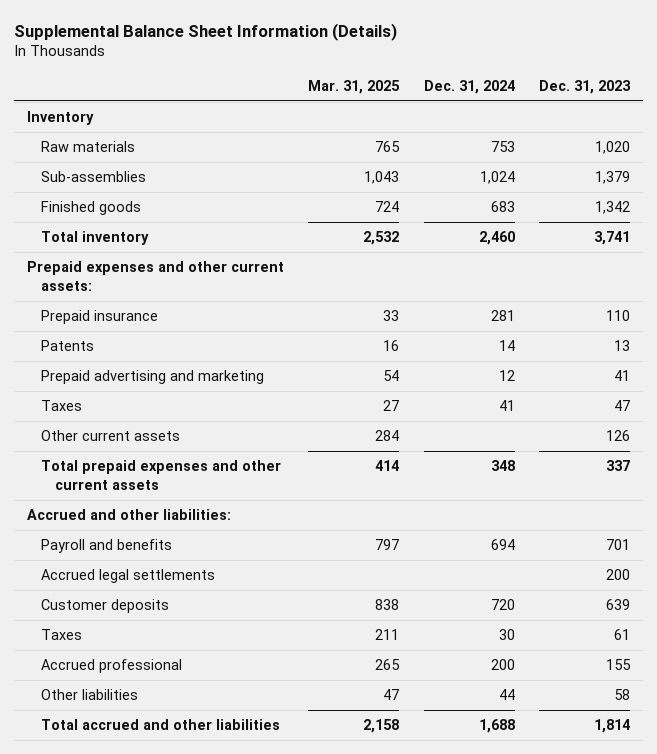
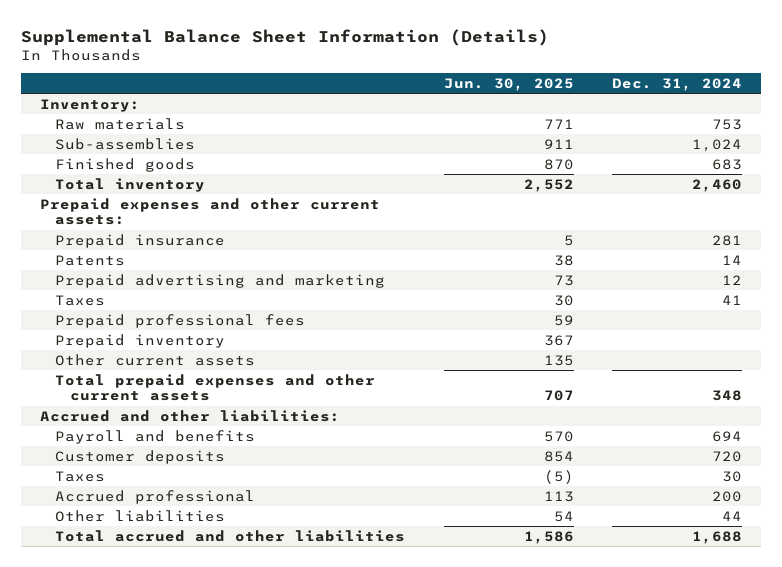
[308,79,401,94] Mar. 31, 2025 -> none
[539,79,632,94] Dec. 31, 2023 -> none
none -> [443,77,574,91] Jun. 30, 2025
[26,111,94,126] Inventory -> [40,98,141,112] Inventory:
none -> [54,313,305,328] Prepaid professional fees
none -> [54,333,225,348] Prepaid inventory
[40,569,215,584] Accrued legal settlements -> none

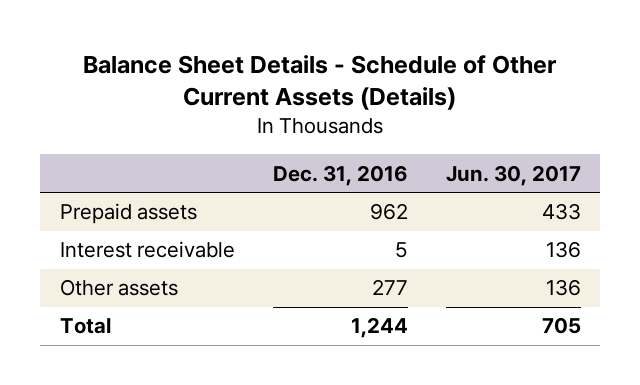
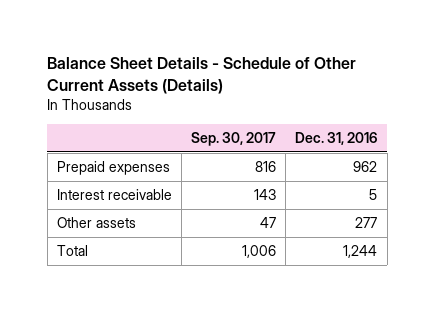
[445,164,581,186] Jun. 30, 2017 -> none
none -> [191,131,277,146] Sep. 30, 2017
[59,203,197,225] Prepaid assets -> [57,161,171,176] Prepaid expenses

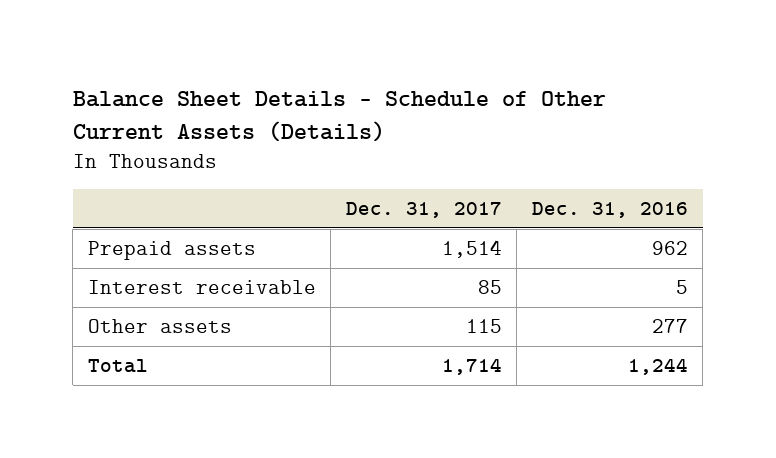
[191,131,277,146] Sep. 30, 2017 -> none
none -> [345,201,502,218] Dec. 31, 2017
[57,161,171,176] Prepaid expenses -> [87,240,256,260] Prepaid assets

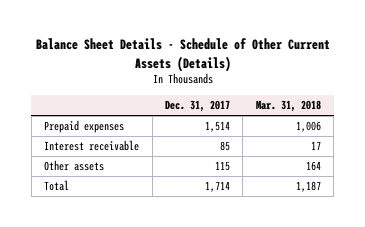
[531,201,688,218] Dec. 31, 2016 -> none
none -> [255,100,321,113] Mar. 31, 2018
[87,240,256,260] Prepaid assets -> [44,120,125,134] Prepaid expenses

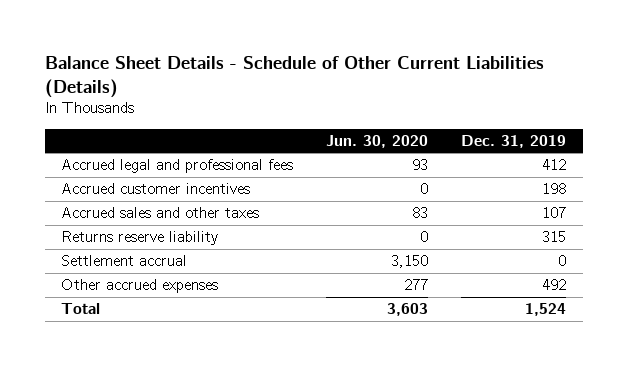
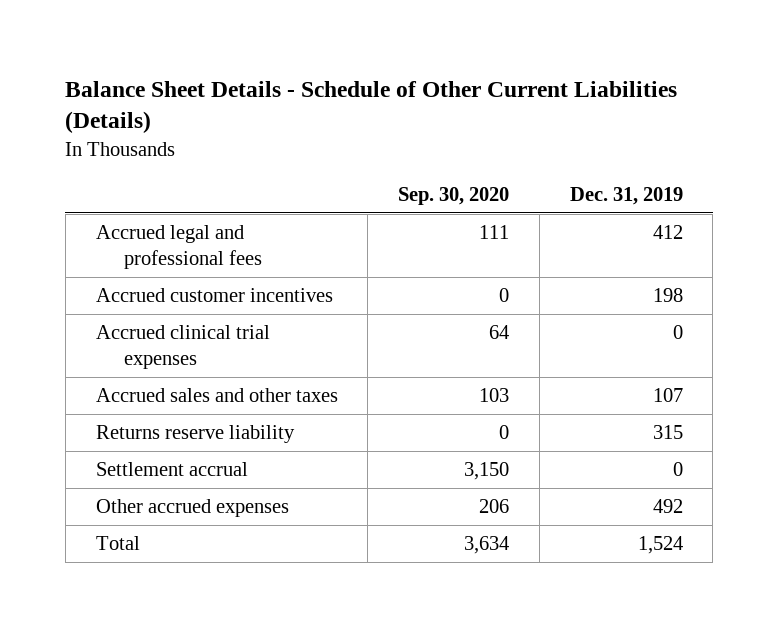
[326,134,429,148] Jun. 30, 2020 -> none
none -> [398,187,510,206] Sep. 30, 2020
none -> [95,325,270,369] Accrued clinical trial expenses

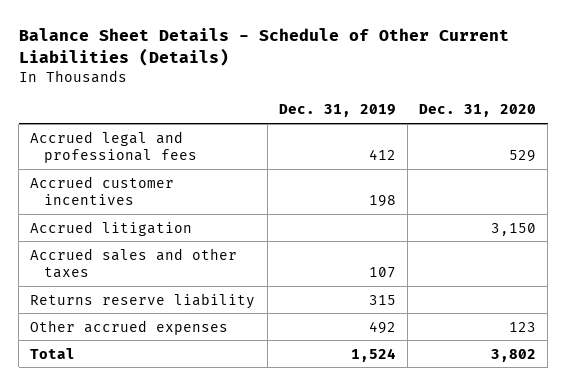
[398,187,510,206] Sep. 30, 2020 -> none
none -> [418,104,536,118] Dec. 31, 2020
[95,325,270,369] Accrued clinical trial expenses -> none
none -> [30,220,193,236] Accrued litigation
[95,462,248,477] Settlement accrual -> none

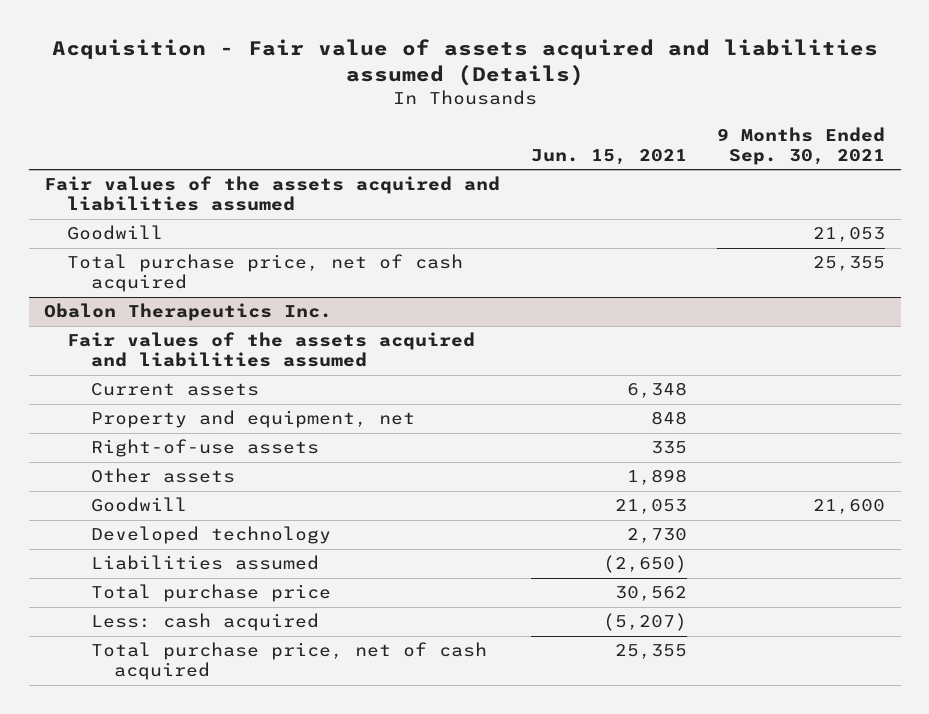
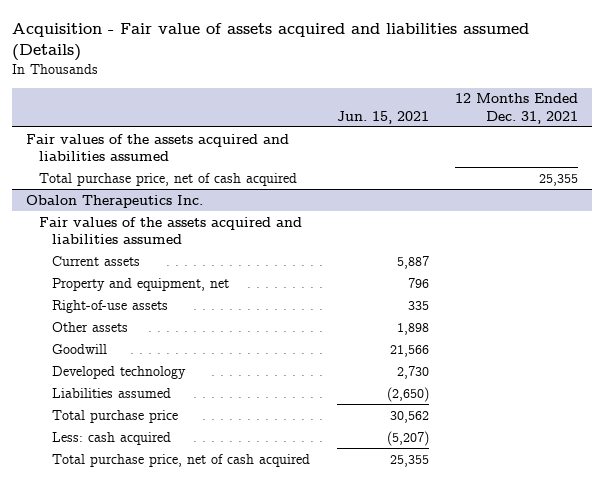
[717,126,886,165] 9 Months Ended Sep. 30, 2021 -> none
none -> [455,93,579,124] 12 Months Ended Dec. 31, 2021
[67,225,164,241] Goodwill -> none
[626,382,687,399] 6,348 -> [396,255,429,269] 5,887
[650,411,687,426] 848 -> [407,277,429,288] 796
[614,499,687,515] 21,053 -> [389,344,429,357] 21,566

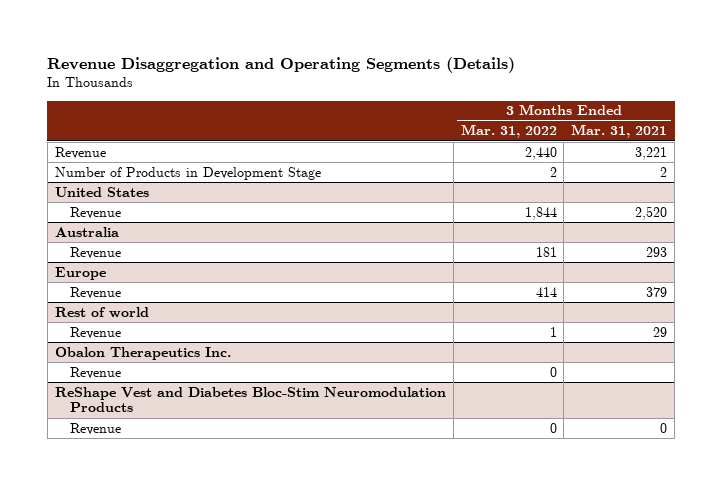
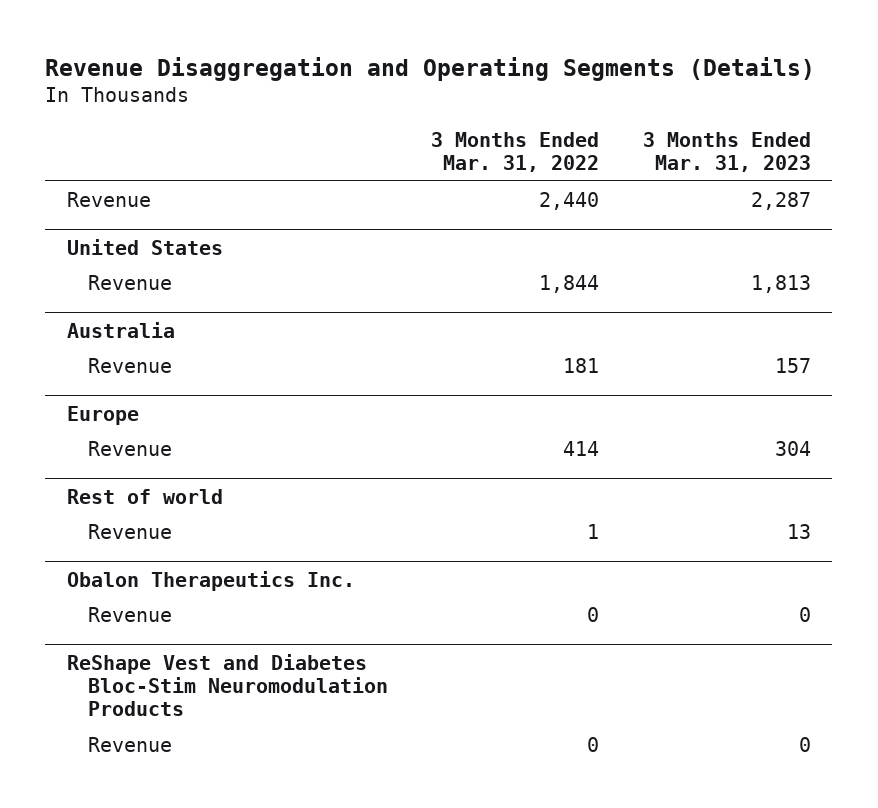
[571,124,668,139] Mar. 31, 2021 -> none
none -> [642,131,811,172] 3 Months Ended Mar. 31, 2023
[54,166,321,180] Number of Products in Development Stage -> none

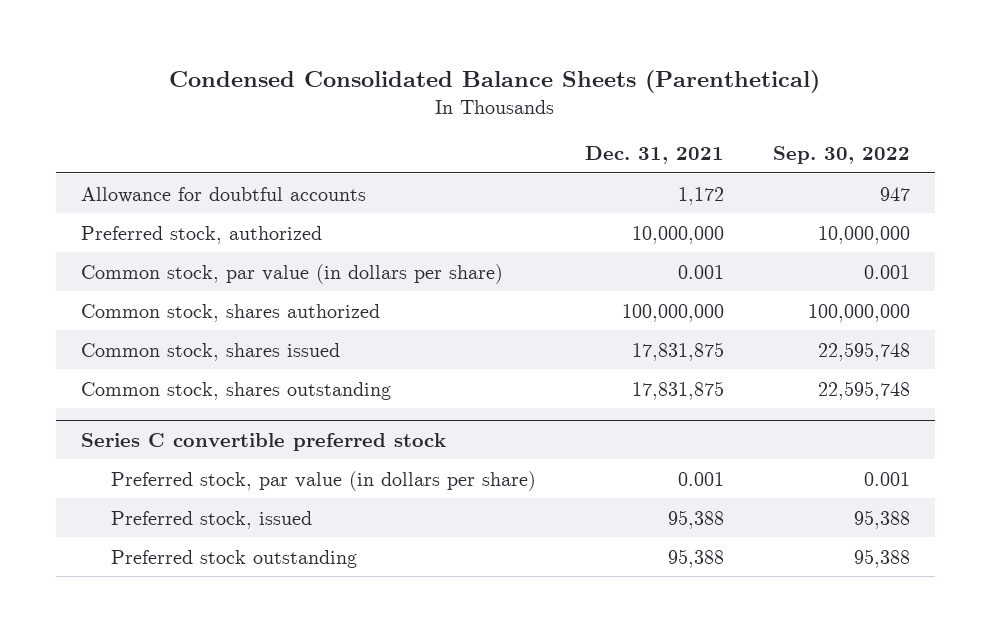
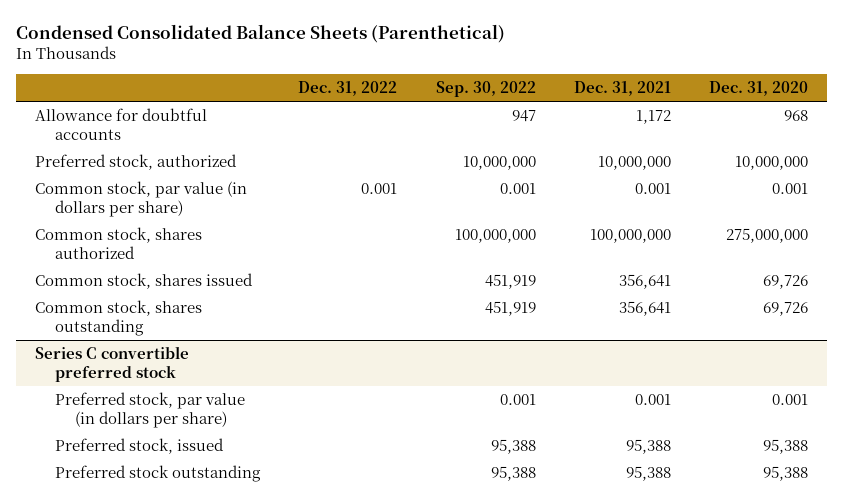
none -> [298,81,398,97] Dec. 31, 2022
none -> [708,81,808,97] Dec. 31, 2020
[632,341,725,361] 17,831,875 -> [618,274,671,290] 356,641
[818,341,911,361] 22,595,748 -> [484,274,536,290] 451,919
[632,380,725,400] 17,831,875 -> [618,301,671,317] 356,641
[818,380,911,400] 22,595,748 -> [484,301,536,317] 451,919

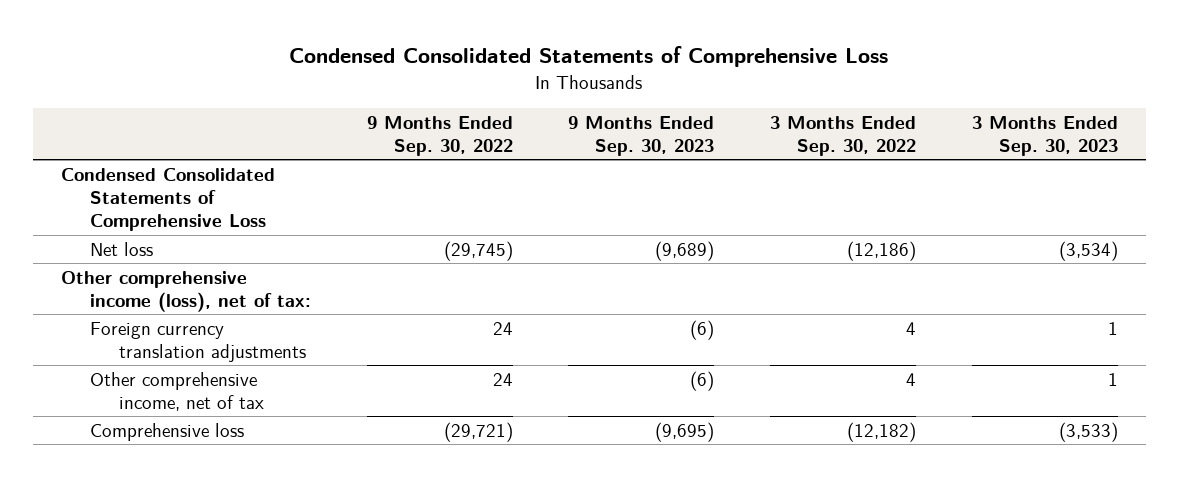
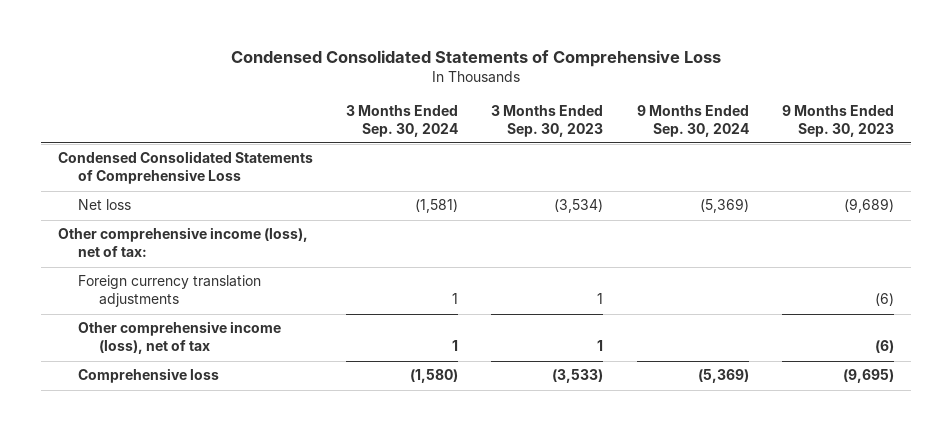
[366,115,513,156] 9 Months Ended Sep. 30, 2022 -> none
[770,115,917,156] 3 Months Ended Sep. 30, 2022 -> none
none -> [346,104,459,137] 3 Months Ended Sep. 30, 2024
none -> [636,104,749,137] 9 Months Ended Sep. 30, 2024
[89,371,265,412] Other comprehensive income, net of tax -> [78,321,282,355] Other comprehensive income (loss), net of tax

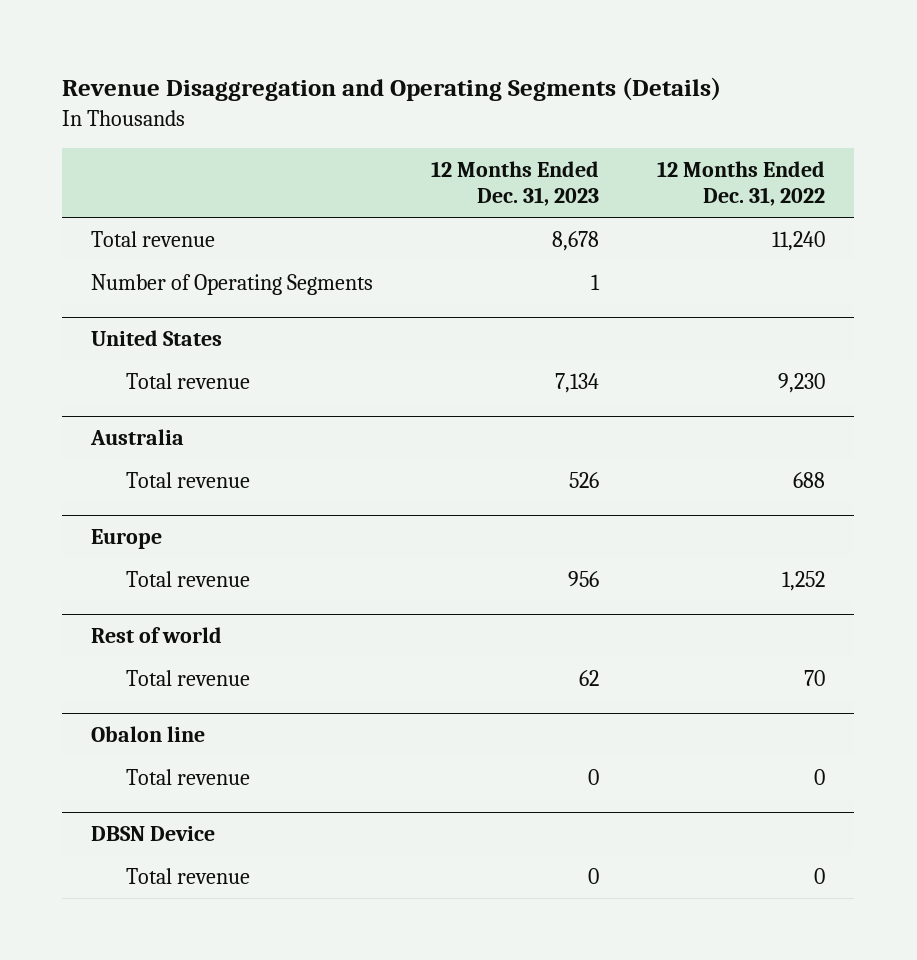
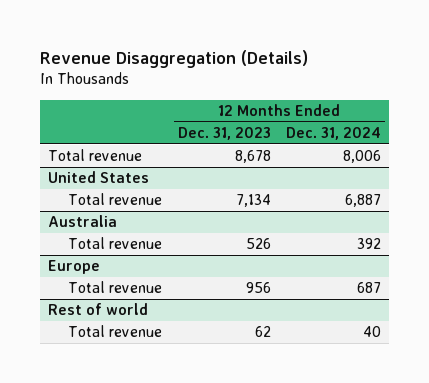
[62,77,722,102] Revenue Disaggregation and Operating Segments (Details) -> [39,49,308,68] Revenue Disaggregation (Details)
[657,160,826,207] 12 Months Ended Dec. 31, 2022 -> none
none -> [286,126,382,140] Dec. 31, 2024
[91,274,374,296] Number of Operating Segments -> none
[91,726,206,743] Obalon line -> none
[125,769,250,786] Total revenue -> none
[91,826,216,842] DBSN Device -> none
[125,868,250,885] Total revenue -> none

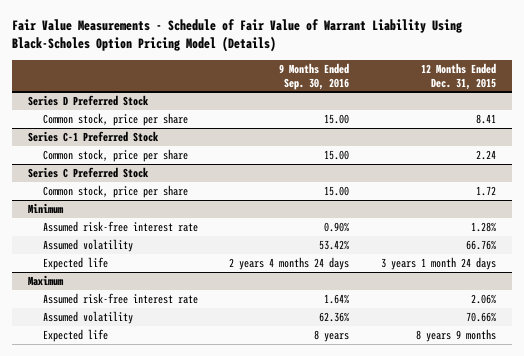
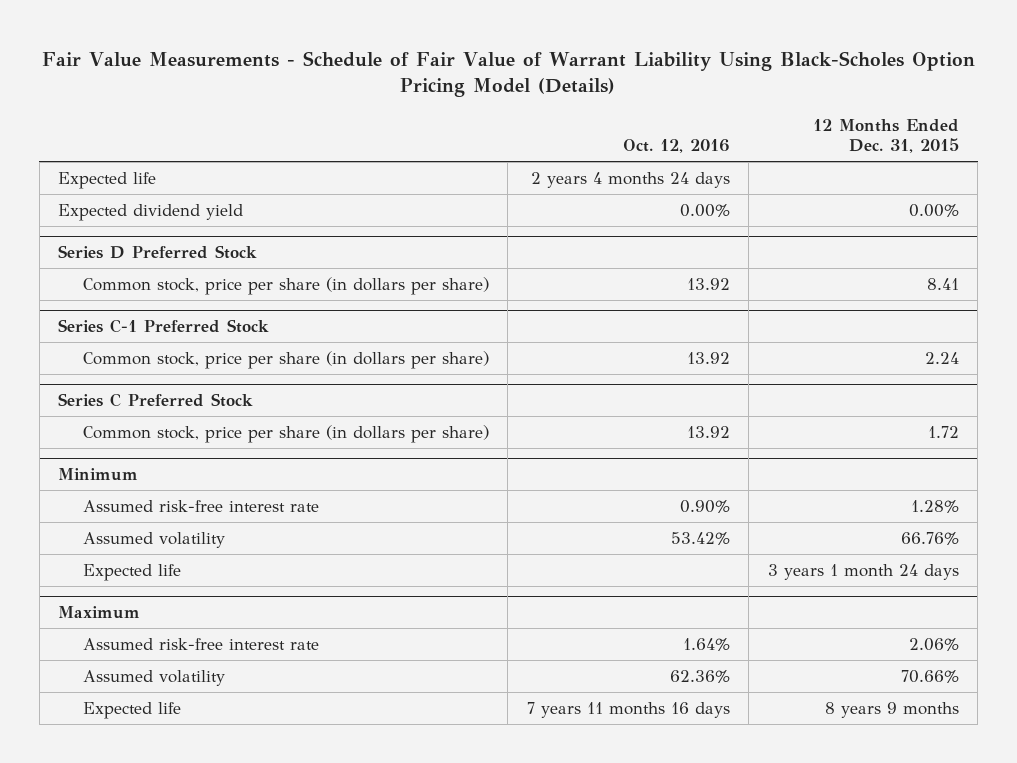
[279,62,350,90] 9 Months Ended Sep. 30, 2016 -> none
none -> [622,139,730,154] Oct. 12, 2016
none -> [58,171,157,189] Expected life
none -> [58,203,244,221] Expected dividend yield
[42,112,188,126] Common stock, price per share -> [82,276,489,295] Common stock, price per share (in dollars per share)
[42,148,188,162] Common stock, price per share -> [82,350,489,369] Common stock, price per share (in dollars per share)
[42,184,188,198] Common stock, price per share -> [82,424,489,443] Common stock, price per share (in dollars per share)

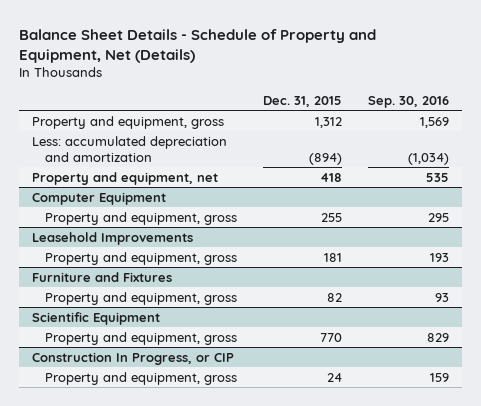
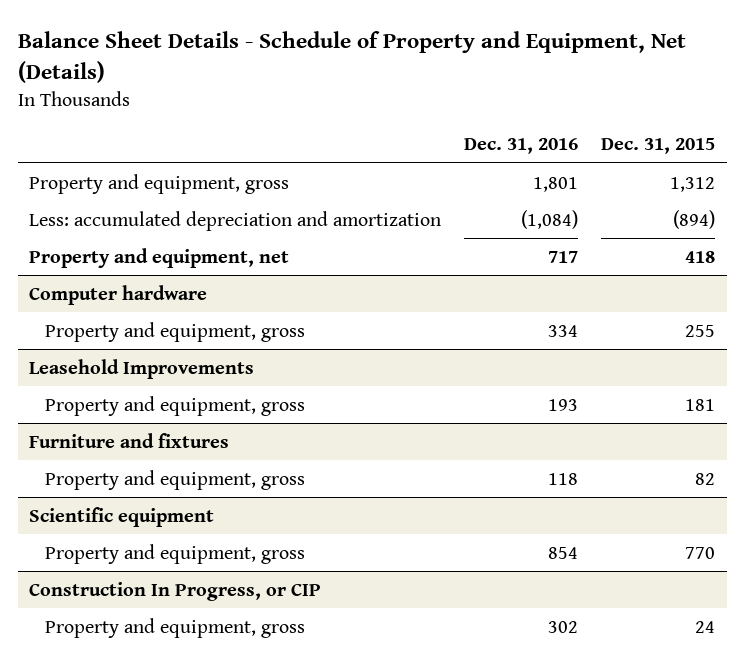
[367,96,449,109] Sep. 30, 2016 -> none
none -> [464,138,579,155] Dec. 31, 2016
[32,191,167,205] Computer Equipment -> [29,284,208,305] Computer hardware
[32,271,173,282] Furniture and Fixtures -> [29,432,230,448] Furniture and fixtures
[32,311,161,325] Scientific Equipment -> [29,506,215,527] Scientific equipment

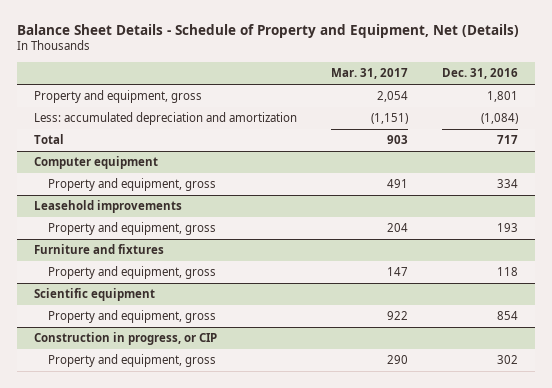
[601,138,716,155] Dec. 31, 2015 -> none
none -> [330,68,408,80] Mar. 31, 2017
[29,247,290,268] Property and equipment, net -> [33,134,64,145] Total
[29,284,208,305] Computer hardware -> [33,156,158,170] Computer equipment
[29,358,255,379] Leasehold Improvements -> [33,200,182,214] Leasehold improvements
[29,581,322,601] Construction In Progress, or CIP -> [33,332,217,346] Construction in progress, or CIP

